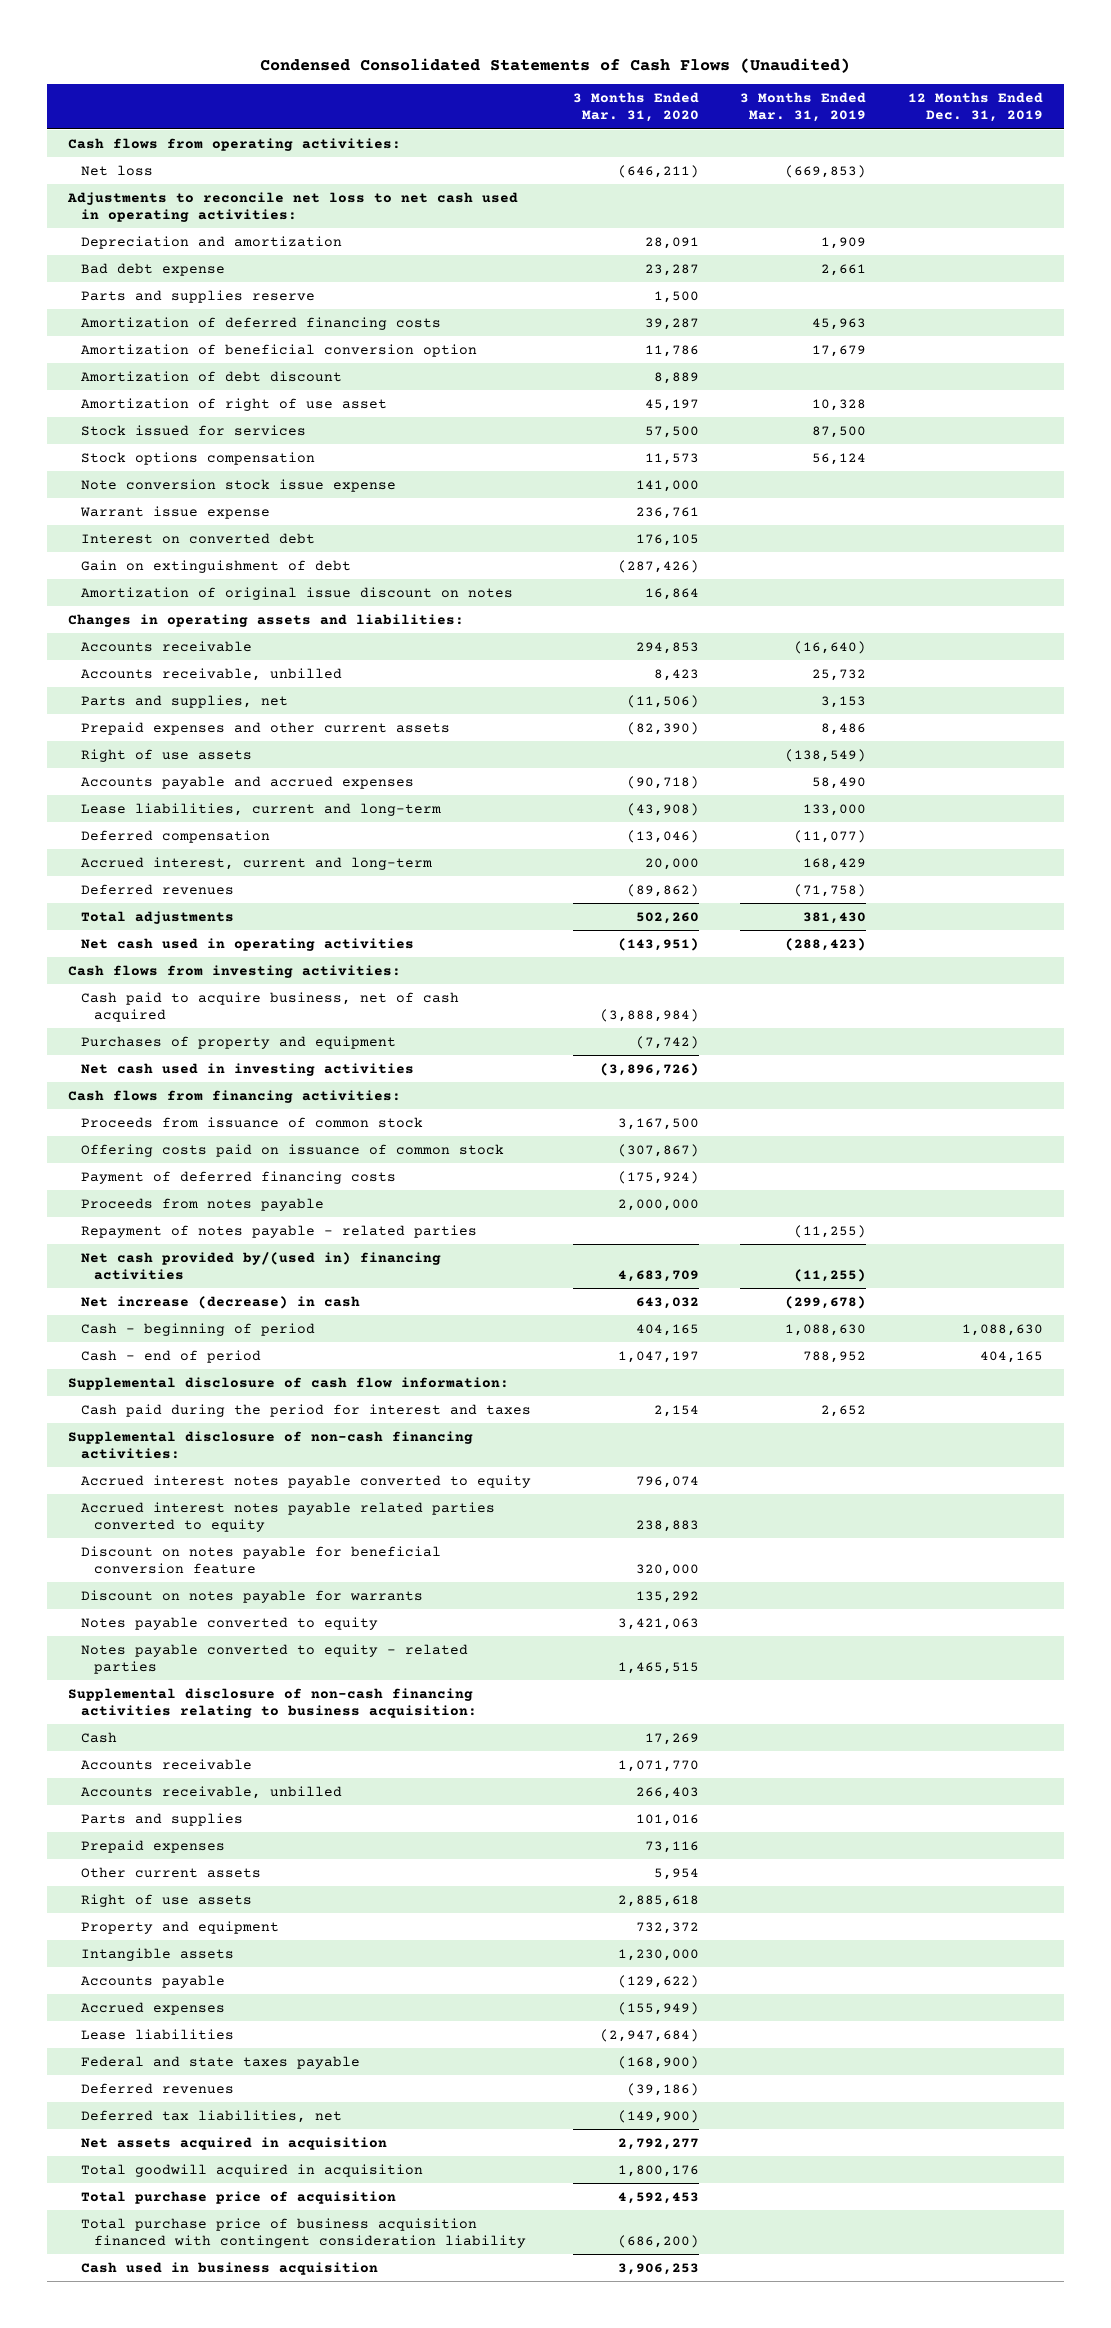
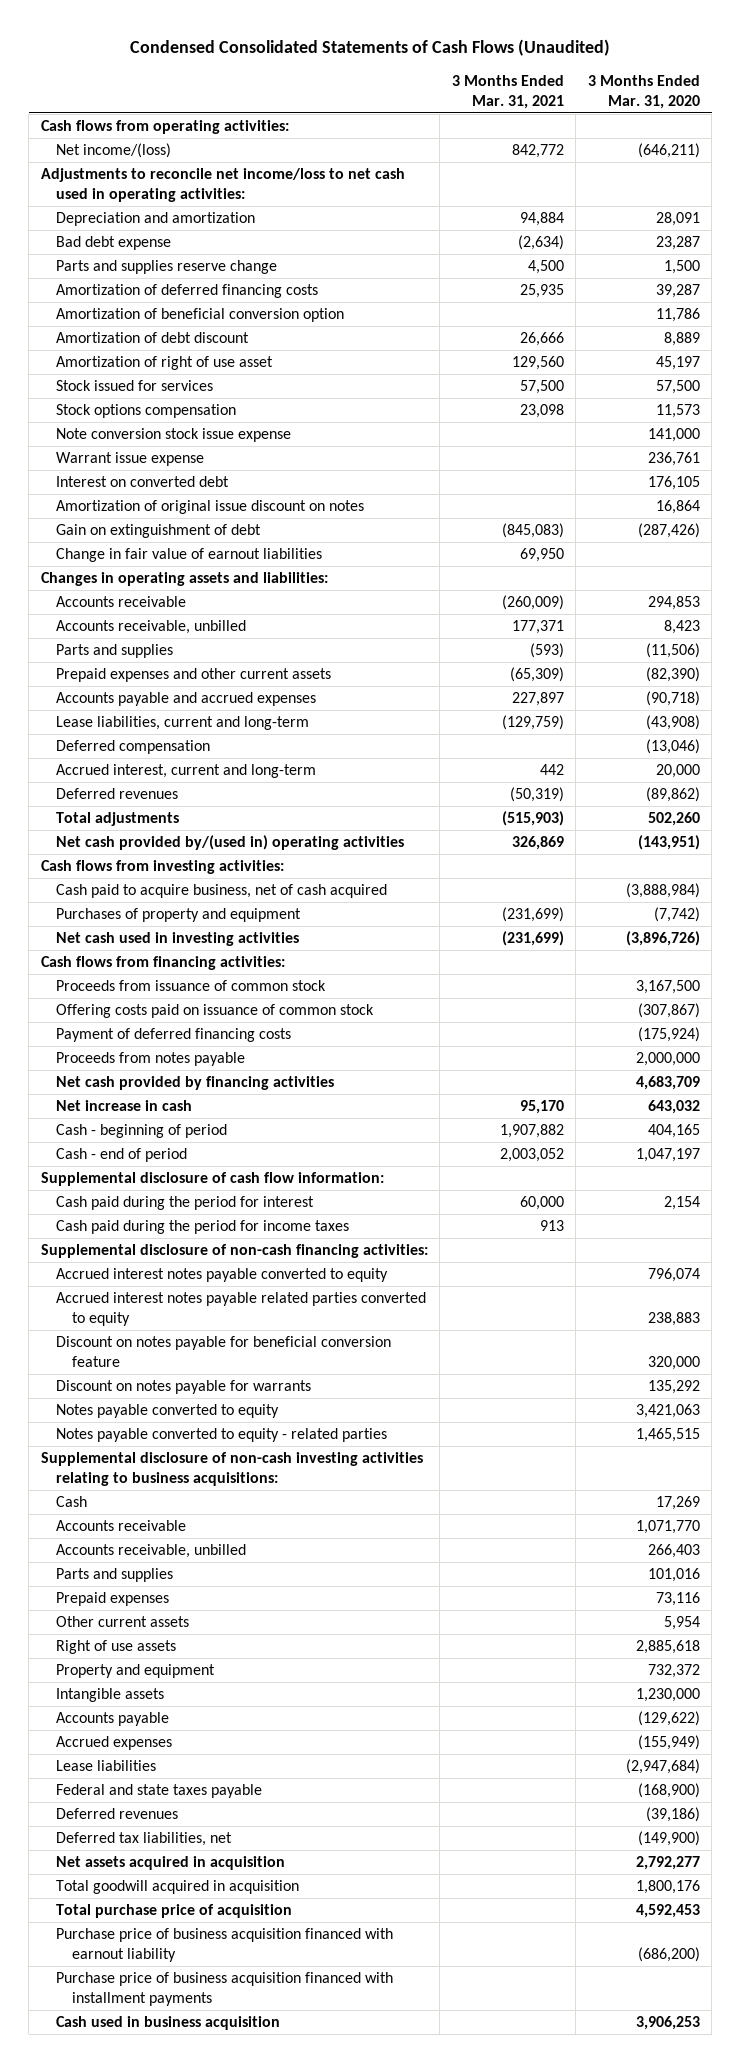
[740,92,867,123] 3 Months Ended Mar. 31, 2019 -> none
[908,92,1044,123] 12 Months Ended Dec. 31, 2019 -> none
none -> [451,75,564,109] 3 Months Ended Mar. 31, 2021
[81,164,154,176] Net loss -> [56,143,172,159] Net income/(loss)
[66,191,518,222] Adjustments to reconcile net loss to net cash used in operating activities: -> [40,168,405,202] Adjustments to reconcile net income/loss to net cash used in operating activities:
[81,289,316,303] Parts and supplies reserve -> [56,260,278,275] Parts and supplies reserve change
[81,559,352,573] Gain on extinguishment of debt -> [56,524,262,539] Gain on extinguishment of debt
none -> [56,548,323,563] Change in fair value of earnout liabilities
[81,694,289,708] Parts and supplies, net -> [56,644,174,659] Parts and supplies
[81,748,253,762] Right of use assets -> none
[81,937,415,951] Net cash used in operating activities -> [56,835,405,851] Net cash provided by/(used in) operating activities
[81,1224,478,1238] Repayment of notes payable - related parties -> none
[81,1251,442,1280] Net cash provided by/(used in) financing activities -> [56,1076,335,1091] Net cash provided by financing activities
[81,1295,361,1309] Net increase (decrease) in cash -> [56,1100,193,1112] Net increase in cash
[81,1403,532,1417] Cash paid during the period for interest and taxes -> [56,1196,315,1211] Cash paid during the period for interest
none -> [56,1220,350,1235] Cash paid during the period for income taxes
[67,1687,478,1718] Supplemental disclosure of non-cash financing activities relating to business acquisition: -> [40,1452,423,1486] Supplemental disclosure of non-cash investing activities relating to business acquisitions:
[81,2217,527,2248] Total purchase price of business acquisition financed with contingent consideration liability -> [56,1928,394,1962] Purchase price of business acquisition financed with earnout liability
none -> [56,1972,394,2006] Purchase price of business acquisition financed with installment payments

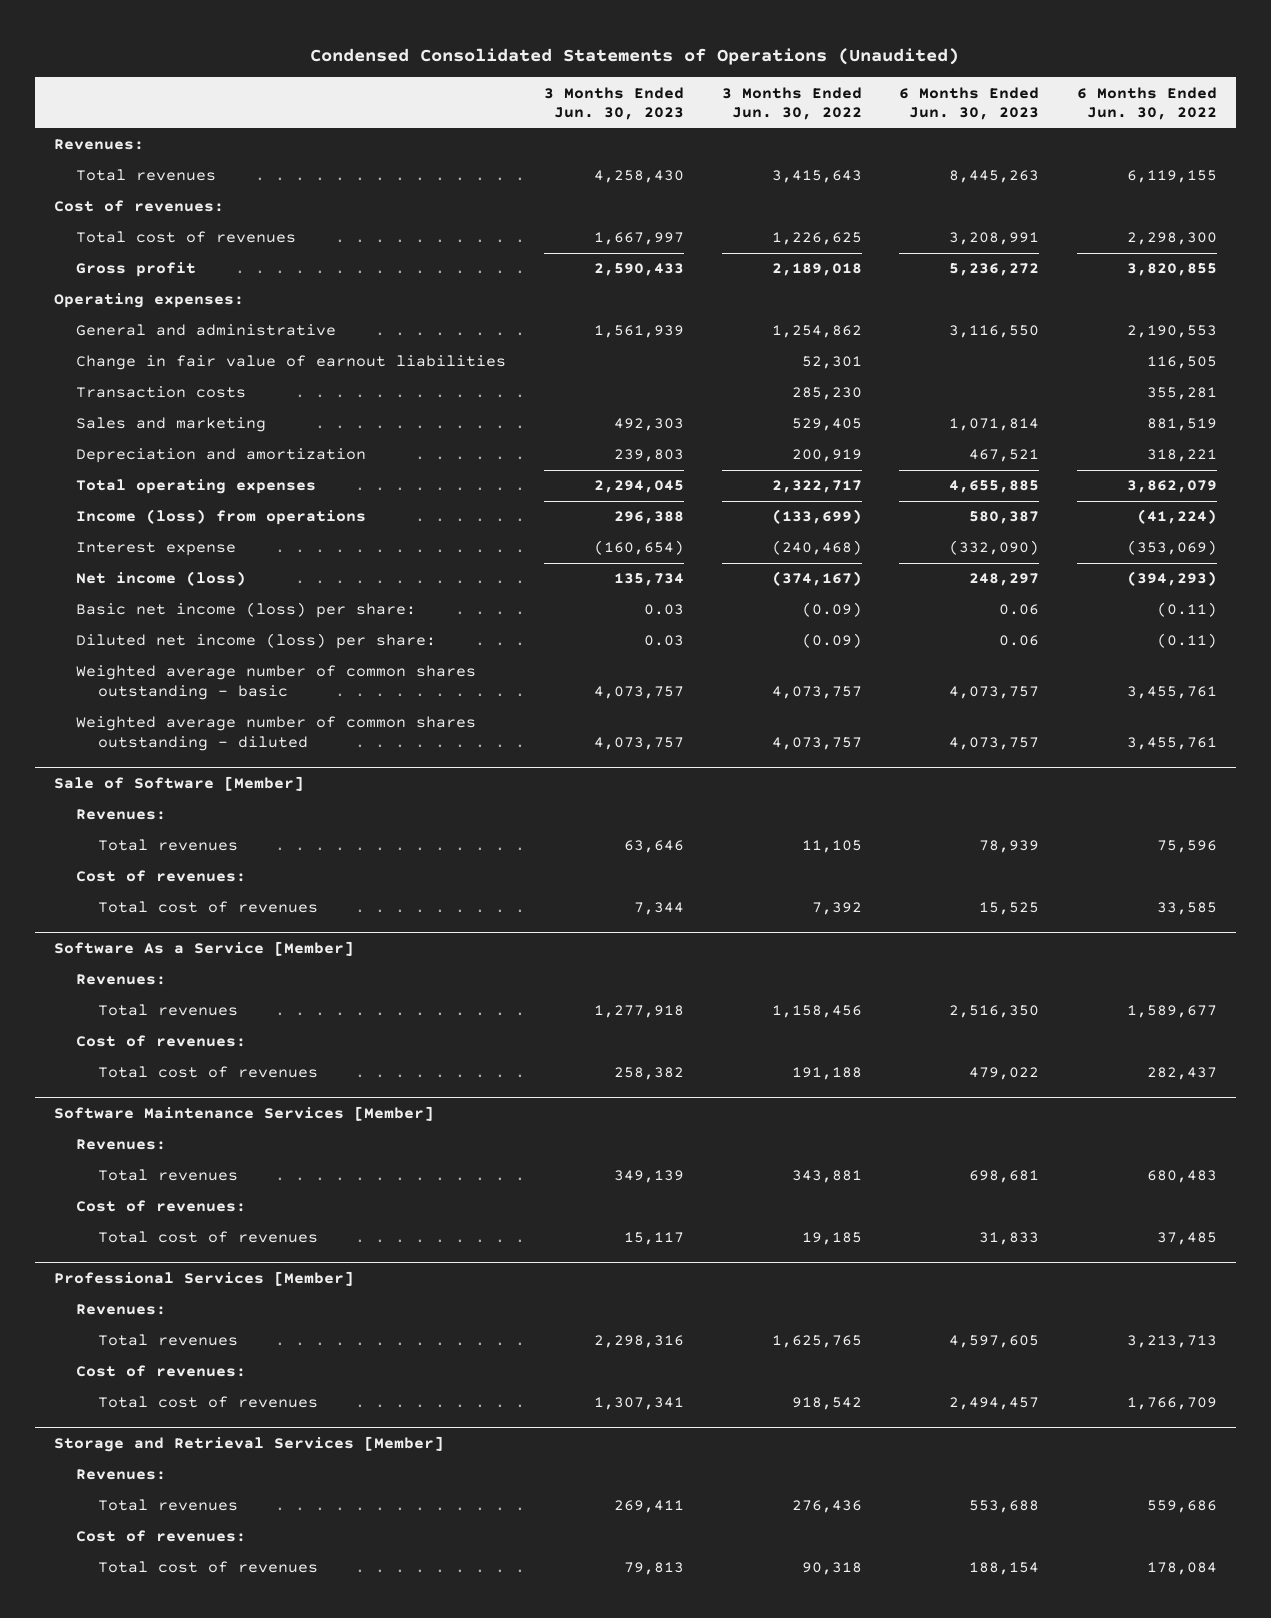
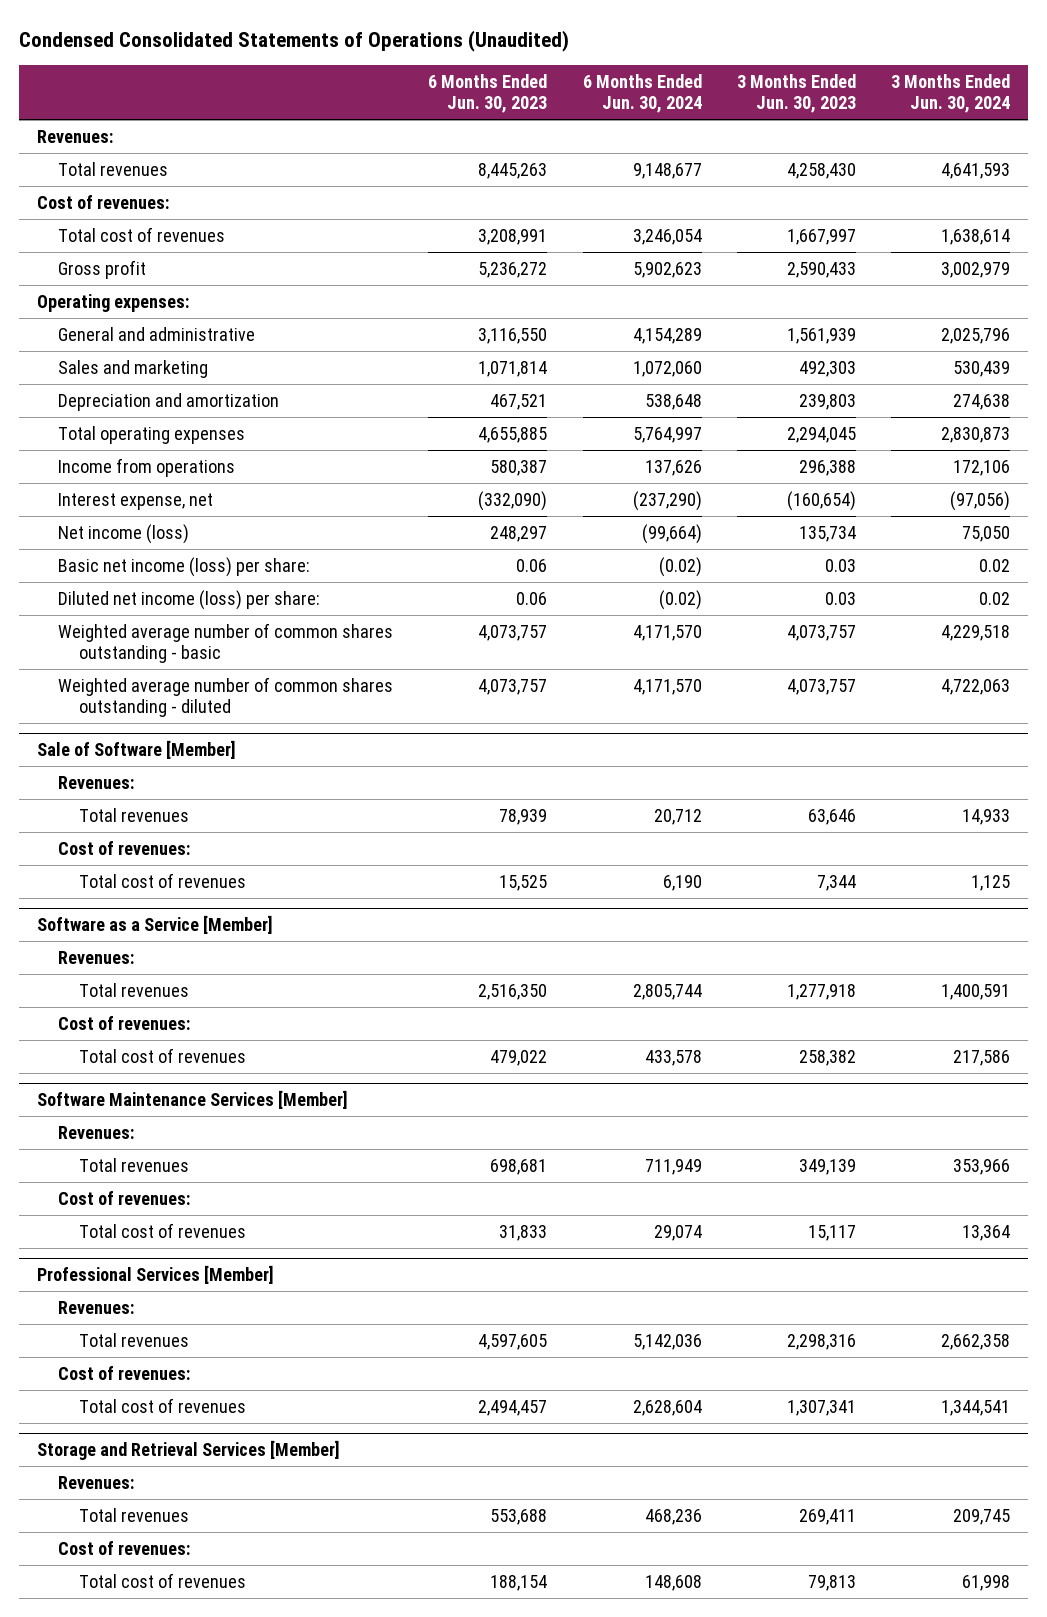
[721,86,862,121] 3 Months Ended Jun. 30, 2022 -> none
[1077,86,1218,121] 6 Months Ended Jun. 30, 2022 -> none
none -> [582,74,702,114] 6 Months Ended Jun. 30, 2024
none -> [891,74,1011,114] 3 Months Ended Jun. 30, 2024
[75,355,506,371] Change in fair value of earnout liabilities -> none
[75,386,246,399] Transaction costs -> none
[75,509,366,526] Income (loss) from operations -> [58,457,236,477] Income from operations
[75,542,236,557] Interest expense -> [58,492,214,510] Interest expense, net
[53,941,354,957] Software As a Service [Member] -> [37,915,274,935] Software as a Service [Member]

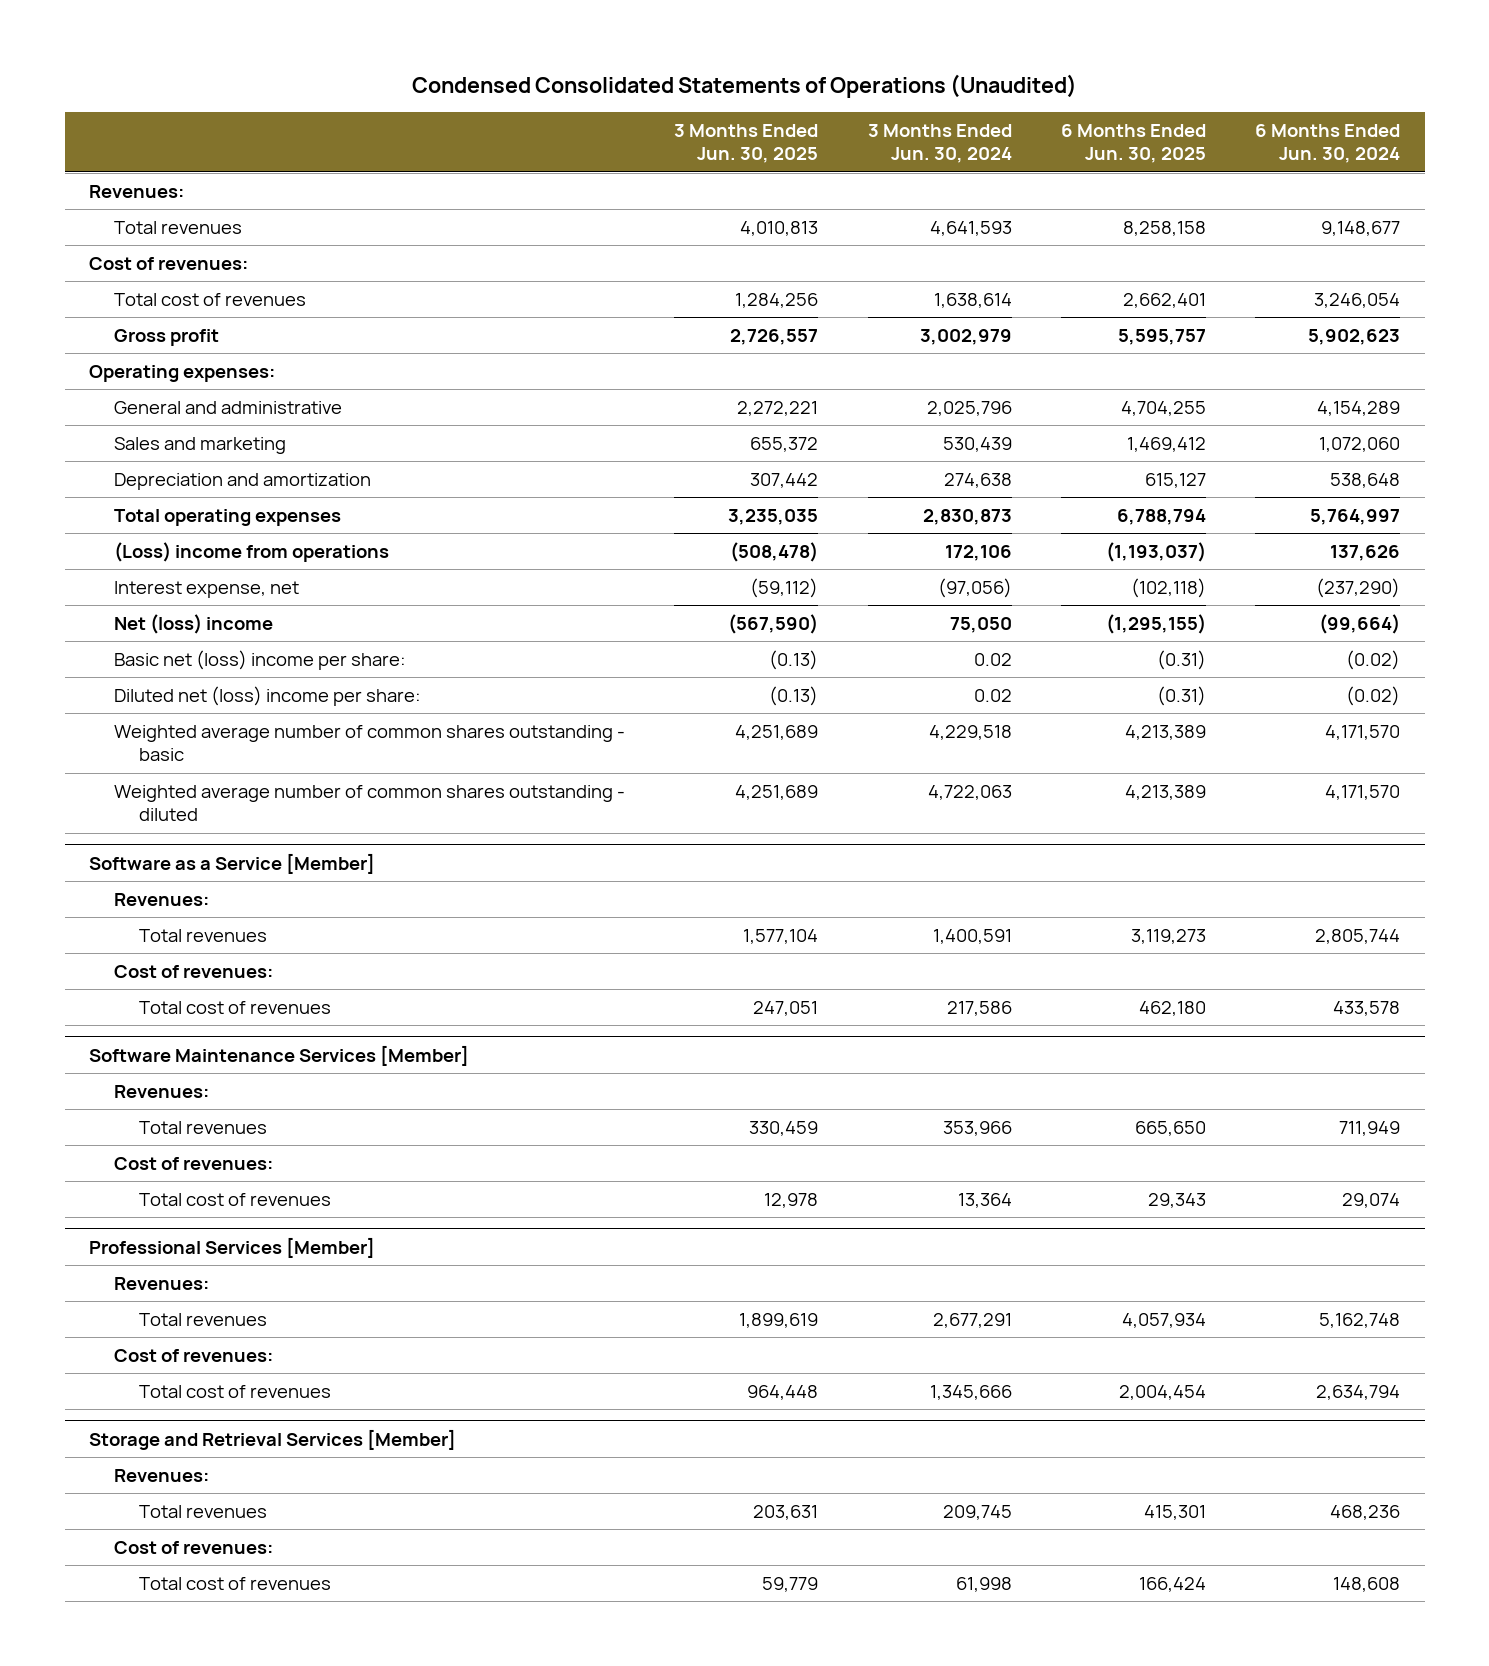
[428,74,548,114] 6 Months Ended Jun. 30, 2023 -> none
[737,74,857,114] 3 Months Ended Jun. 30, 2023 -> none
none -> [674,123,819,164] 3 Months Ended Jun. 30, 2025
none -> [1060,123,1206,164] 6 Months Ended Jun. 30, 2025
[58,457,236,477] Income from operations -> [114,541,390,562] (Loss) income from operations
[58,523,190,544] Net income (loss) -> [114,613,274,634] Net (loss) income
[58,556,311,577] Basic net income (loss) per share: -> [114,649,407,670] Basic net (loss) income per share:
[58,589,321,610] Diluted net income (loss) per share: -> [114,685,422,706] Diluted net (loss) income per share:
[37,740,237,760] Sale of Software [Member] -> none
[58,775,135,789] Revenues: -> none
[79,807,190,822] Total revenues -> none
[58,840,191,855] Cost of revenues: -> none
[79,872,247,888] Total cost of revenues -> none
[632,1333,702,1350] 5,142,036 -> [1319,1312,1401,1328] 5,162,748
[941,1333,1011,1350] 2,662,358 -> [932,1312,1012,1328] 2,677,291
[632,1399,702,1416] 2,628,604 -> [1316,1384,1401,1400] 2,634,794
[941,1399,1011,1416] 1,344,541 -> [929,1384,1012,1400] 1,345,666

